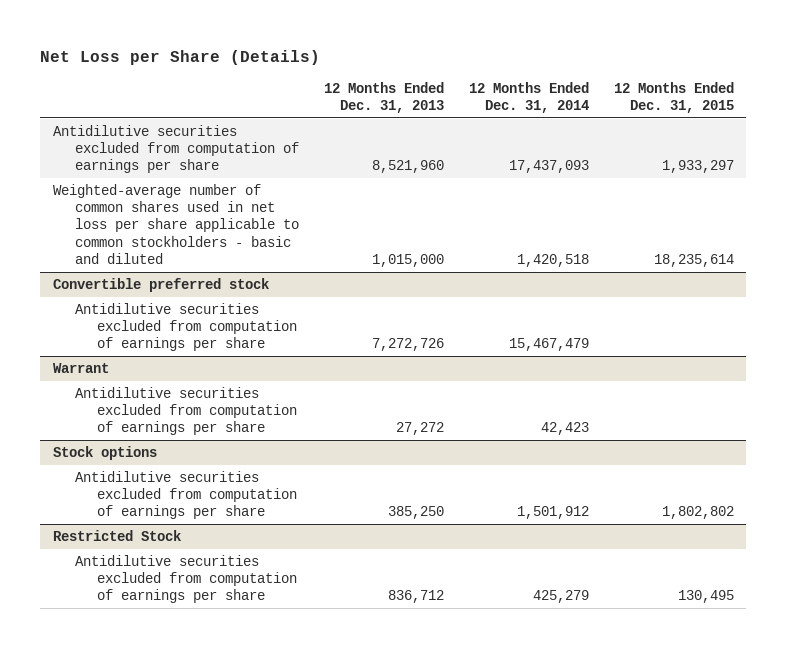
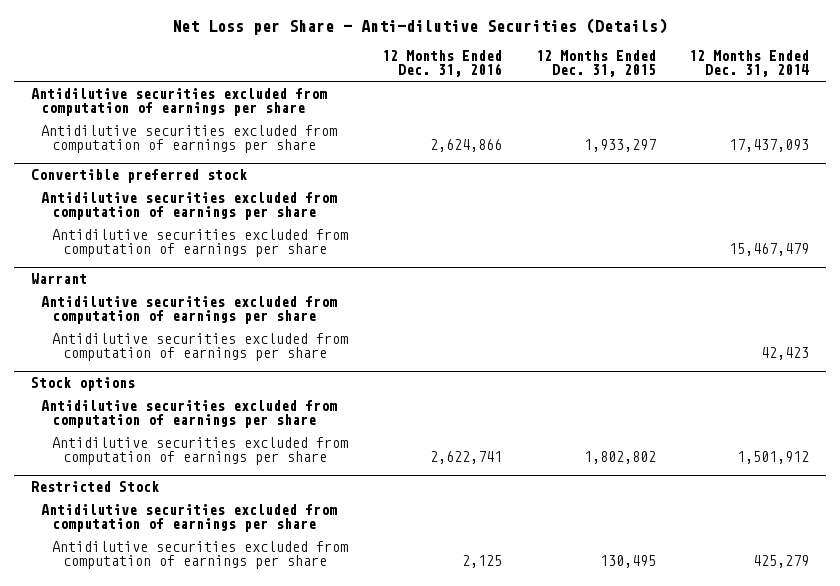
[40,49,321,65] Net Loss per Share (Details) -> [171,18,667,36] Net Loss per Share - Anti-dilutive Securities (Details)
[323,81,444,114] 12 Months Ended Dec. 31, 2013 -> none
none -> [381,50,502,78] 12 Months Ended Dec. 31, 2016
none -> [30,88,327,117] Antidilutive securities excluded from computation of earnings per share
[52,183,299,264] Weighted-average number of common shares used in net loss per share applicable to common stockholders - basic and diluted -> none
none -> [41,192,338,221] Antidilutive securities excluded from computation of earnings per share
none -> [41,296,338,325] Antidilutive securities excluded from computation of earnings per share
none -> [41,400,338,429] Antidilutive securities excluded from computation of earnings per share
none -> [41,504,338,533] Antidilutive securities excluded from computation of earnings per share

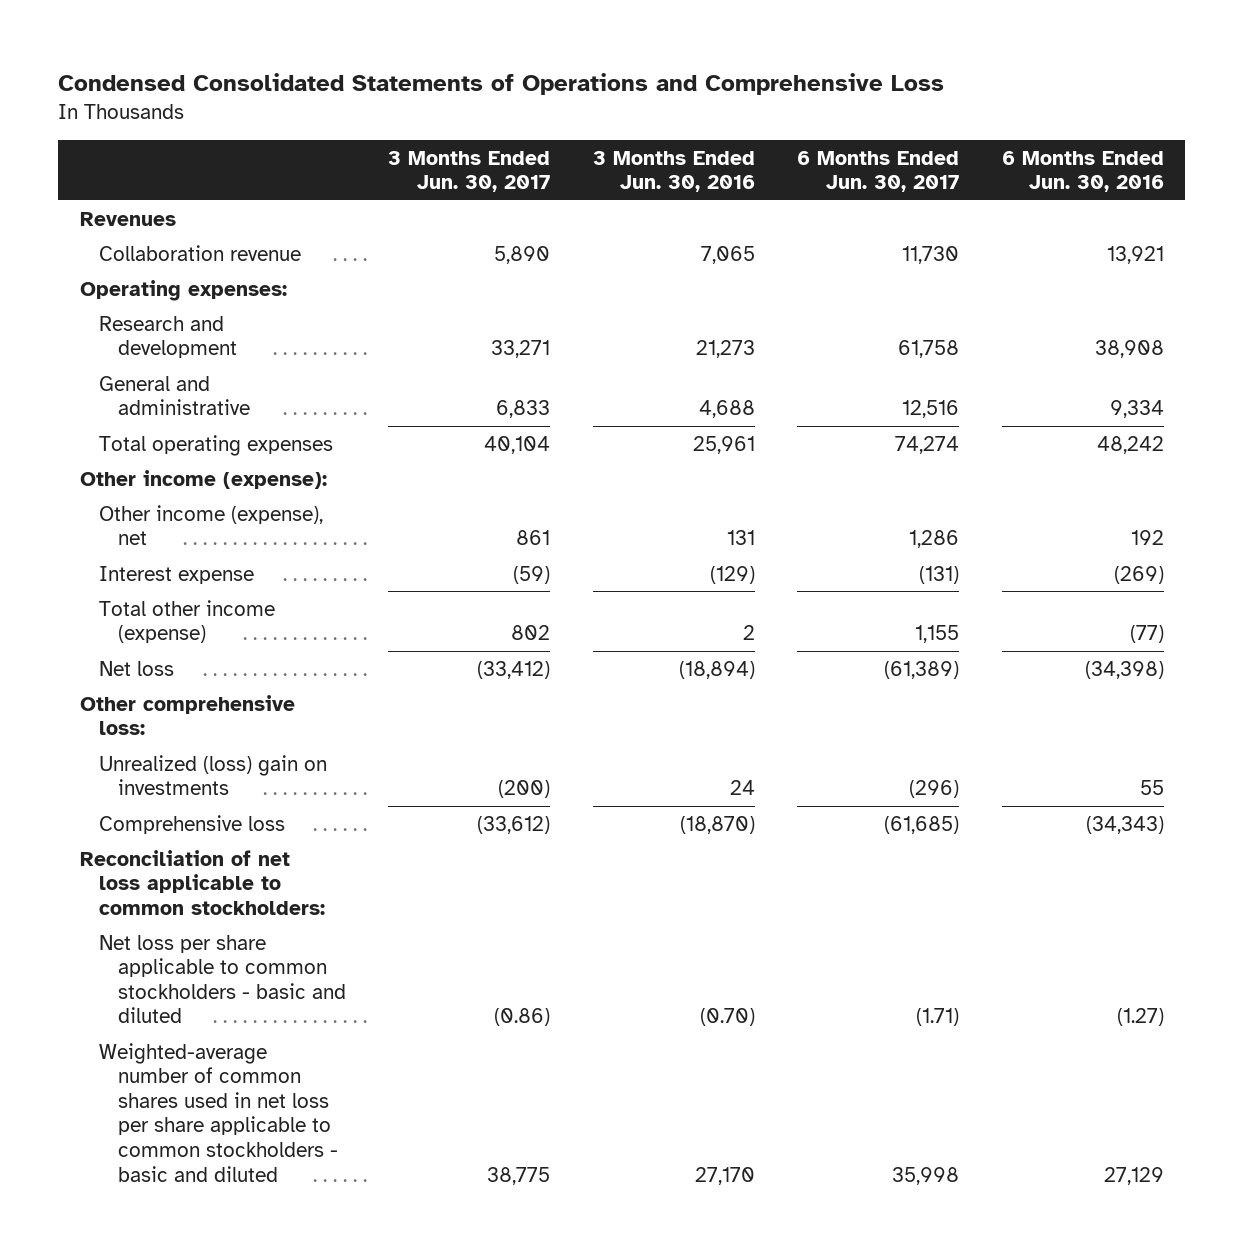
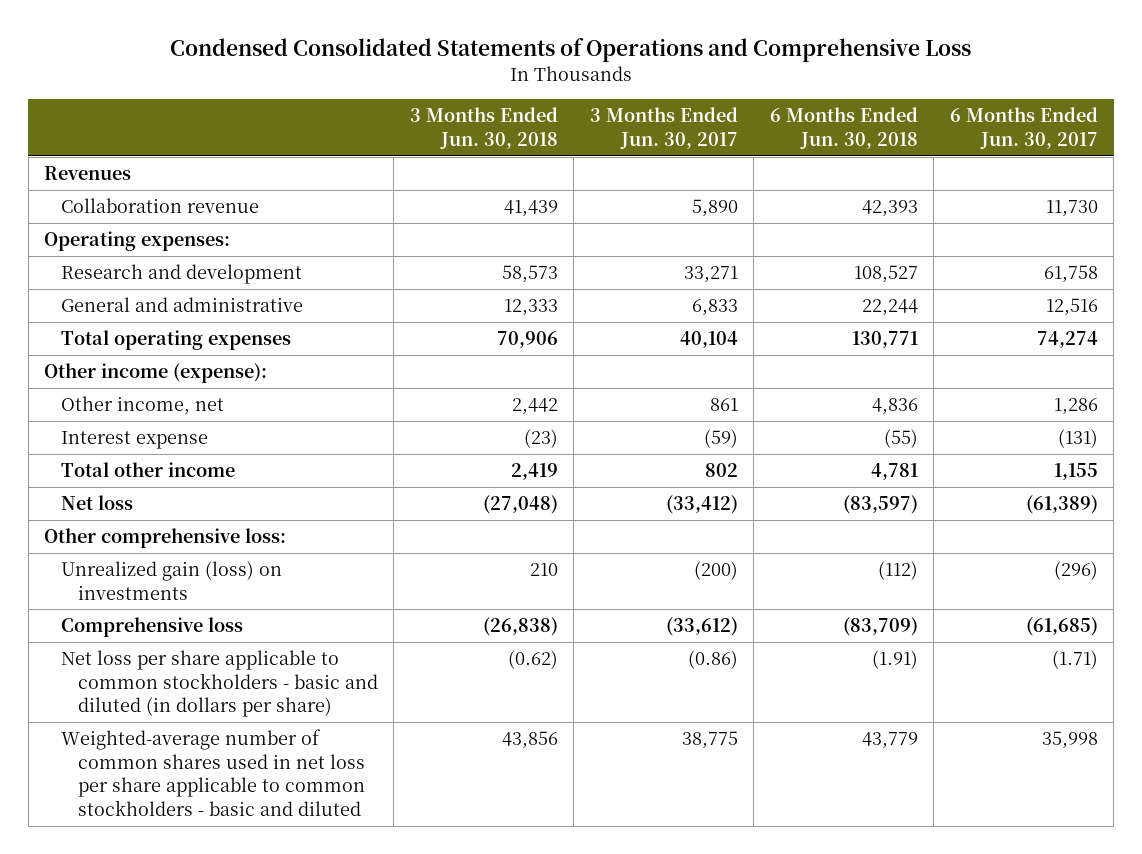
[592,150,755,193] 3 Months Ended Jun. 30, 2016 -> none
[1002,150,1165,193] 6 Months Ended Jun. 30, 2016 -> none
none -> [409,107,558,149] 3 Months Ended Jun. 30, 2018
none -> [769,107,918,149] 6 Months Ended Jun. 30, 2018
[98,504,323,546] Other income (expense), net -> [60,396,224,416] Other income, net
[98,599,275,644] Total other income (expense) -> [60,462,235,478] Total other income
[98,754,327,796] Unrealized (loss) gain on investments -> [60,561,282,600] Unrealized gain (loss) on investments
[79,849,325,915] Reconciliation of net loss applicable to common stockholders: -> none
[98,934,346,1024] Net loss per share applicable to common stockholders - basic and diluted -> [60,650,378,718] Net loss per share applicable to common stockholders - basic and diluted (in dollars per share)

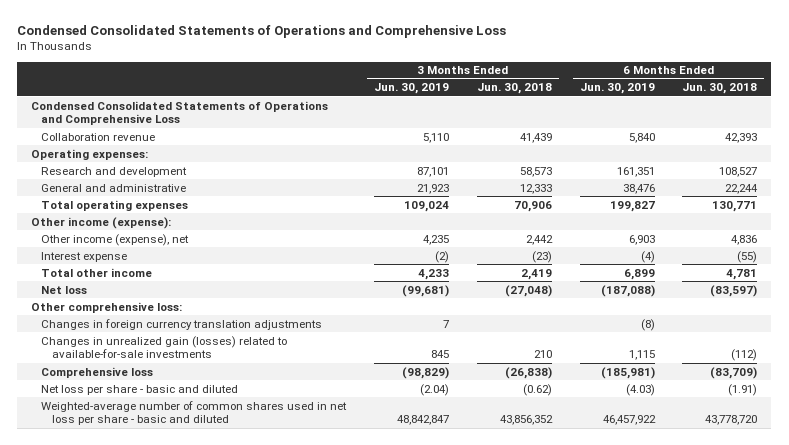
[589,107,738,149] 3 Months Ended Jun. 30, 2017 -> none
[949,107,1098,149] 6 Months Ended Jun. 30, 2017 -> none
none -> [374,83,450,95] Jun. 30, 2019
none -> [579,83,655,95] Jun. 30, 2019
[44,166,132,181] Revenues -> [31,100,329,126] Condensed Consolidated Statements of Operations and Comprehensive Loss
[60,396,224,416] Other income, net -> [41,233,190,246] Other income (expense), net
none -> [41,318,323,330] Changes in foreign currency translation adjustments
[60,561,282,600] Unrealized gain (loss) on investments -> [41,335,288,359] Changes in unrealized gain (losses) related to available-for-sale investments
[60,650,378,718] Net loss per share applicable to common stockholders - basic and diluted (in dollars per share) -> [41,384,239,395] Net loss per share - basic and diluted
[60,729,365,816] Weighted-average number of common shares used in net loss per share applicable to common stockholders - basic and diluted -> [41,400,348,426] Weighted-average number of common shares used in net loss per share - basic and diluted
[501,731,558,750] 43,856 -> [499,415,553,426] 43,856,352
[861,732,918,750] 43,779 -> [705,415,758,426] 43,778,720

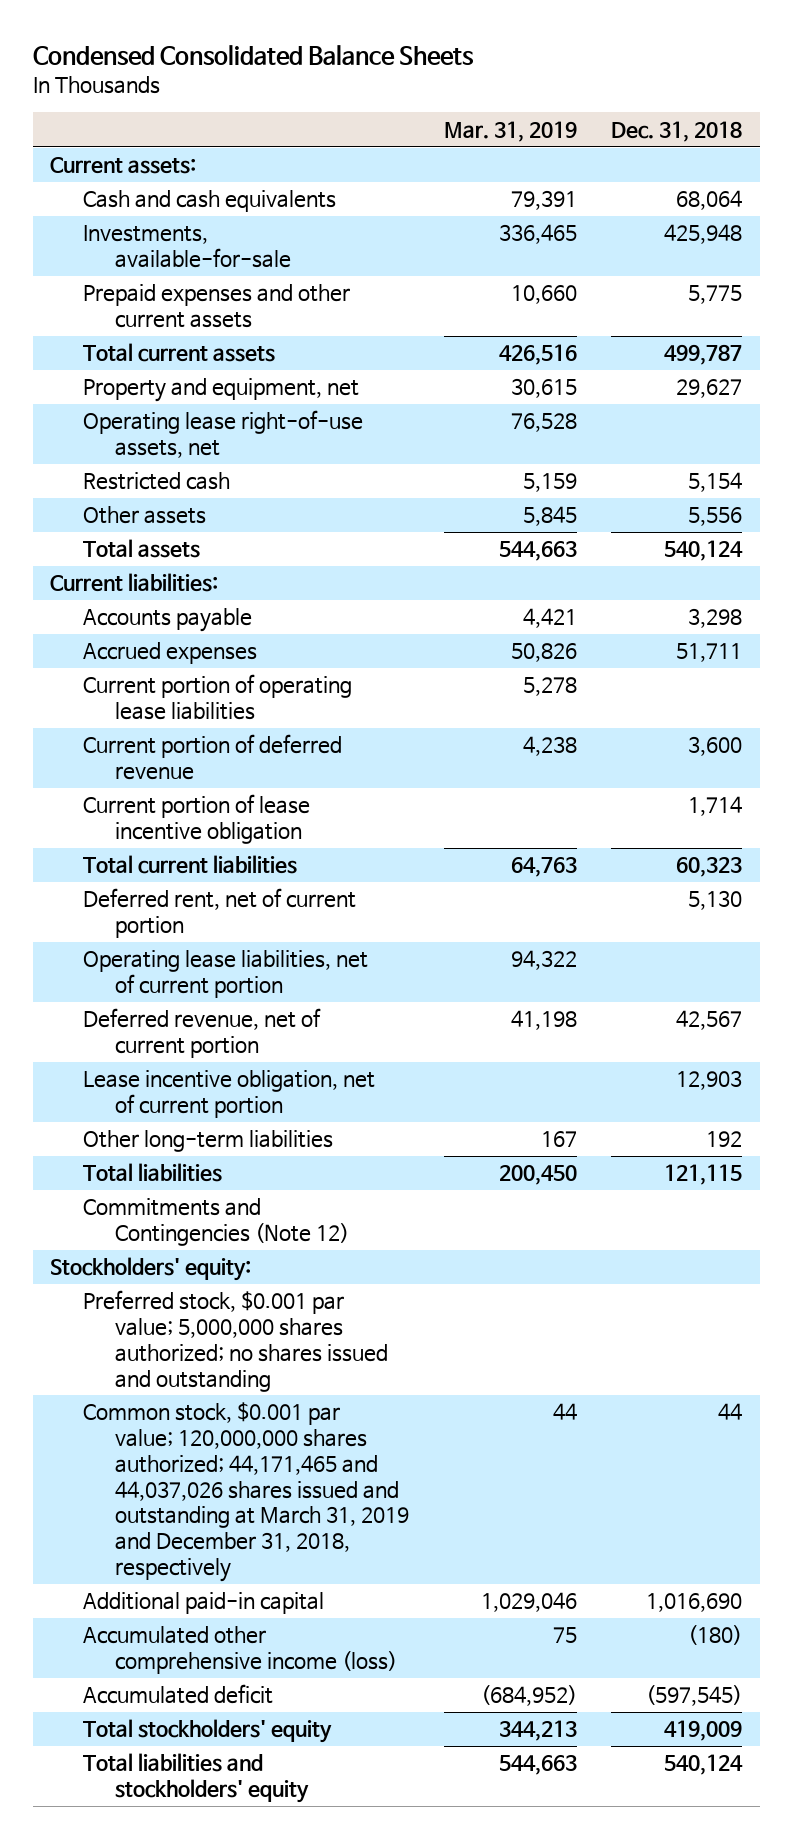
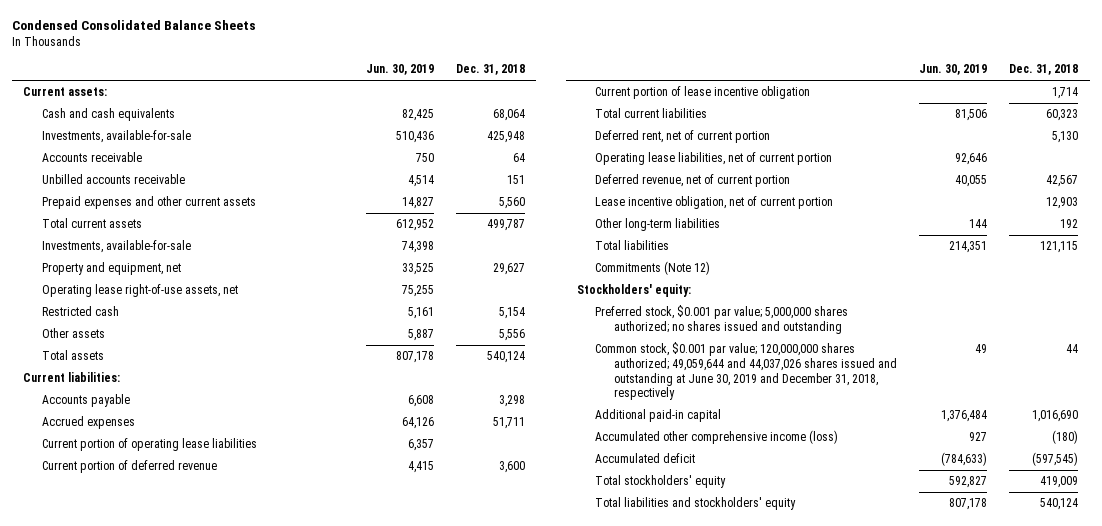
[443,120,577,142] Mar. 31, 2019 -> none
none -> [365,64,434,76] Jun. 30, 2019
none -> [41,152,142,163] Accounts receivable
none -> [41,174,185,185] Unbilled accounts receivable
[688,285,743,305] 5,775 -> [498,197,525,210] 5,560
none -> [41,240,191,254] Investments, available-for-sale
[82,1198,350,1247] Commitments and Contingencies (Note 12) -> [595,261,711,276] Commitments (Note 12)
[82,1402,410,1582] Common stock, $0.001 par value; 120,000,000 shares authorized; 44,171,465 and 44,037,026 shares issued and outstanding at March 31, 2019 and December 31, 2018, respectively -> [595,342,897,401] Common stock, $0.001 par value; 120,000,000 shares authorized; 49,059,644 and 44,037,026 shares issued and outstanding at June 30, 2019 and December 31, 2018, respectively

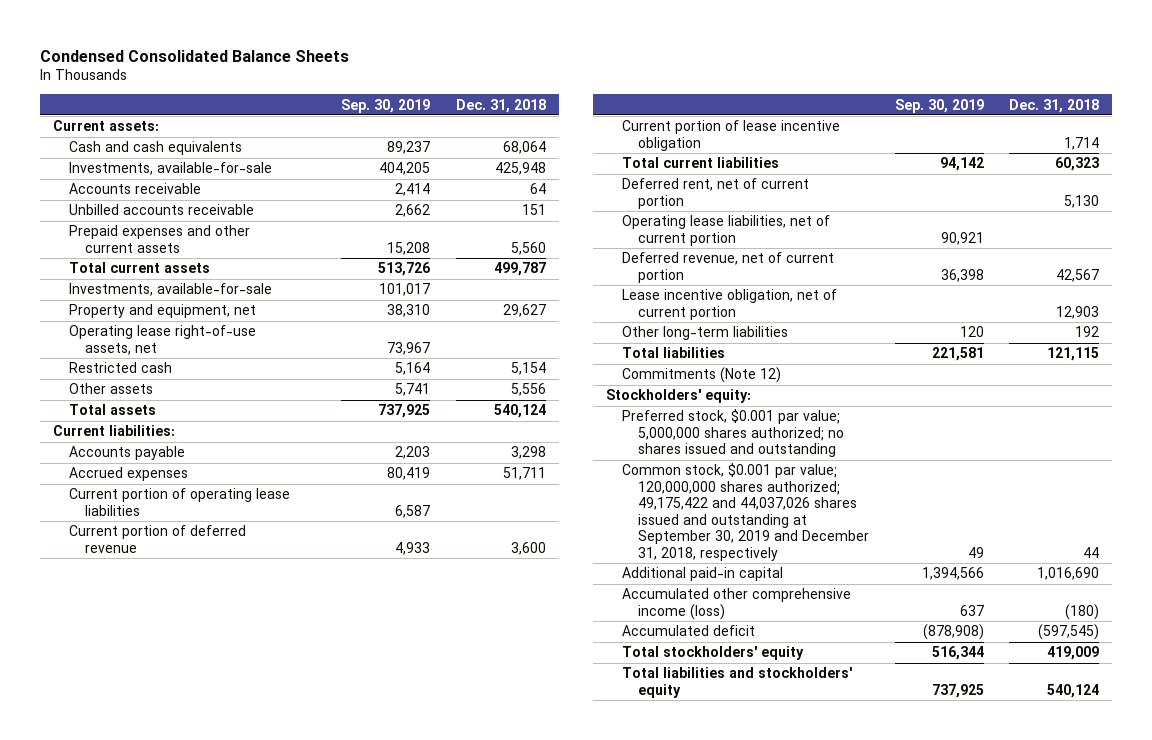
[365,64,434,76] Jun. 30, 2019 -> none
none -> [341,98,431,113] Sep. 30, 2019
[595,342,897,401] Common stock, $0.001 par value; 120,000,000 shares authorized; 49,059,644 and 44,037,026 shares issued and outstanding at June 30, 2019 and December 31, 2018, respectively -> [622,463,870,561] Common stock, $0.001 par value; 120,000,000 shares authorized; 49,175,422 and 44,037,026 shares issued and outstanding at September 30, 2019 and December 31, 2018, respectively

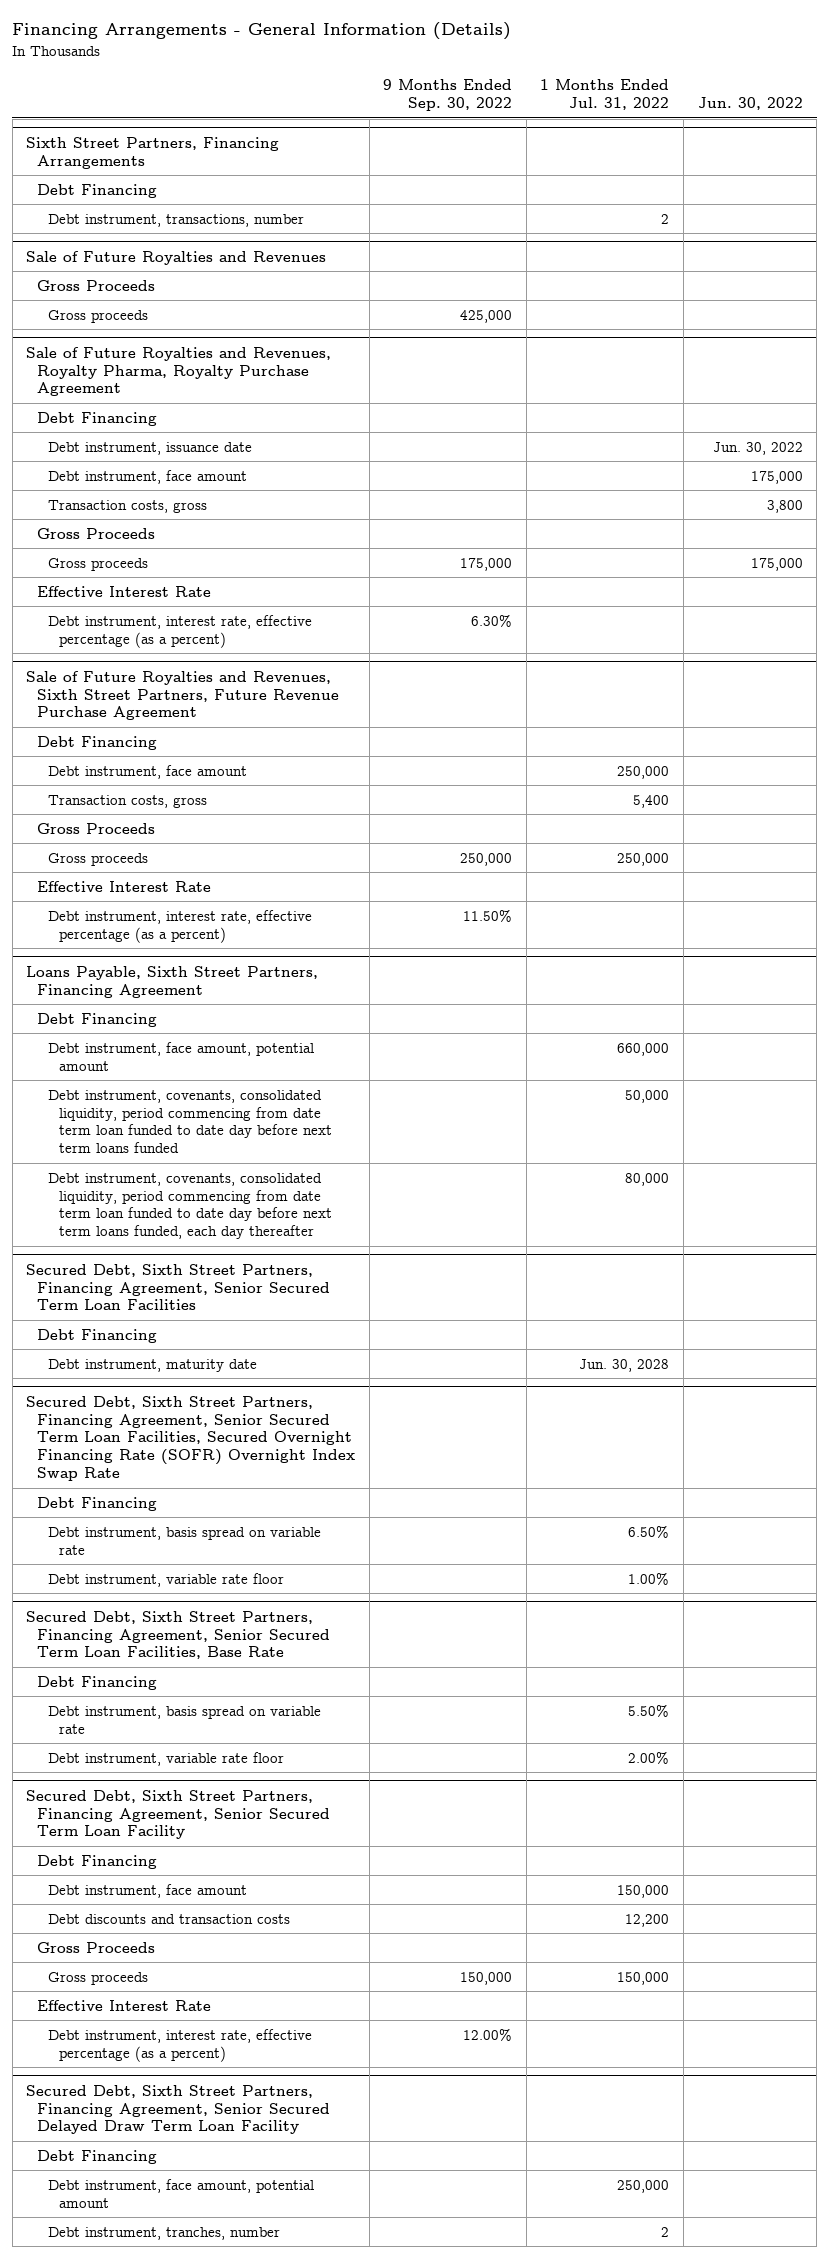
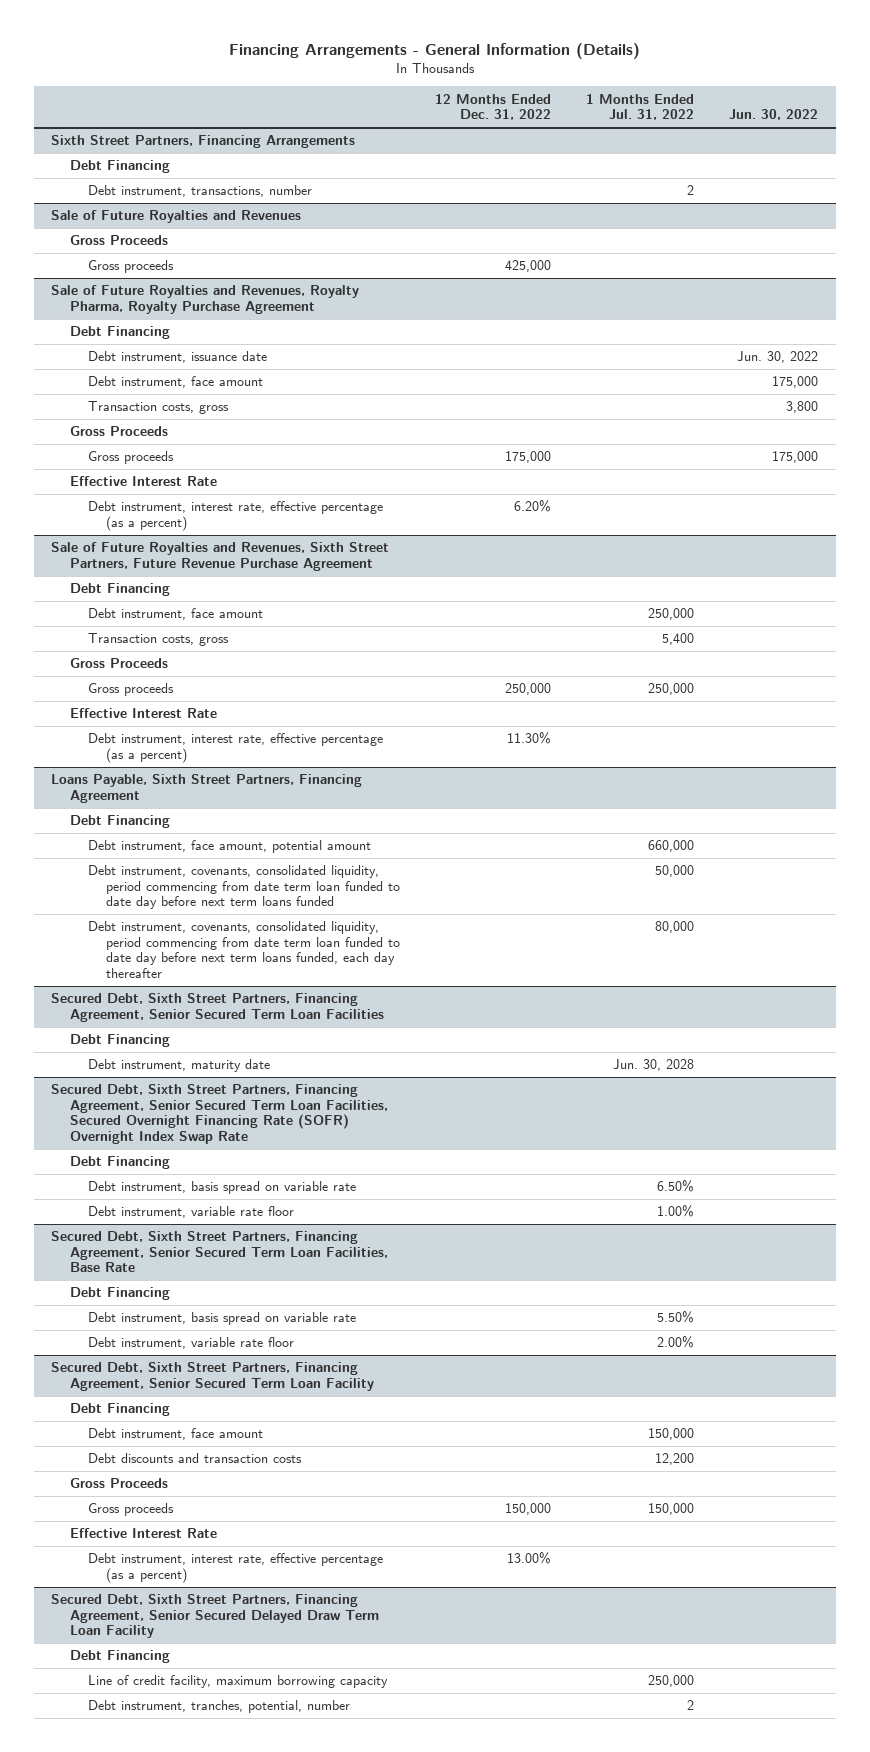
[383,79,513,112] 9 Months Ended Sep. 30, 2022 -> none
none -> [435,93,552,121] 12 Months Ended Dec. 31, 2022
[47,2178,314,2208] Debt instrument, face amount, potential amount -> none
none -> [87,1675,388,1689] Line of credit facility, maximum borrowing capacity
[47,2226,280,2240] Debt instrument, tranches, number -> [87,1700,350,1714] Debt instrument, tranches, potential, number

